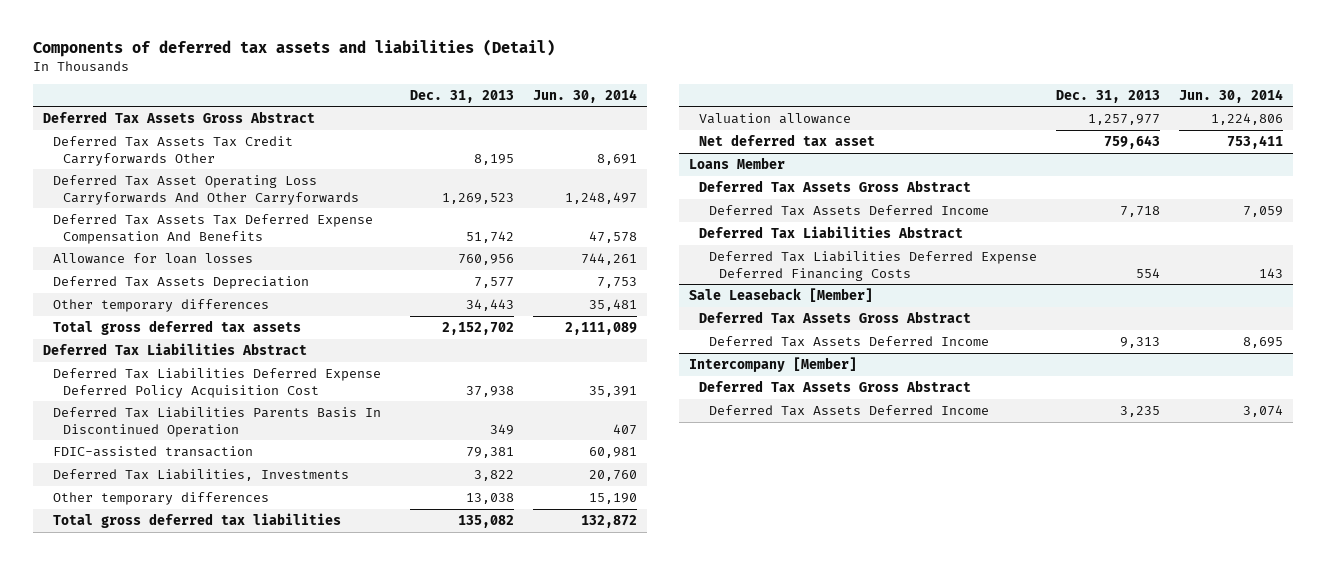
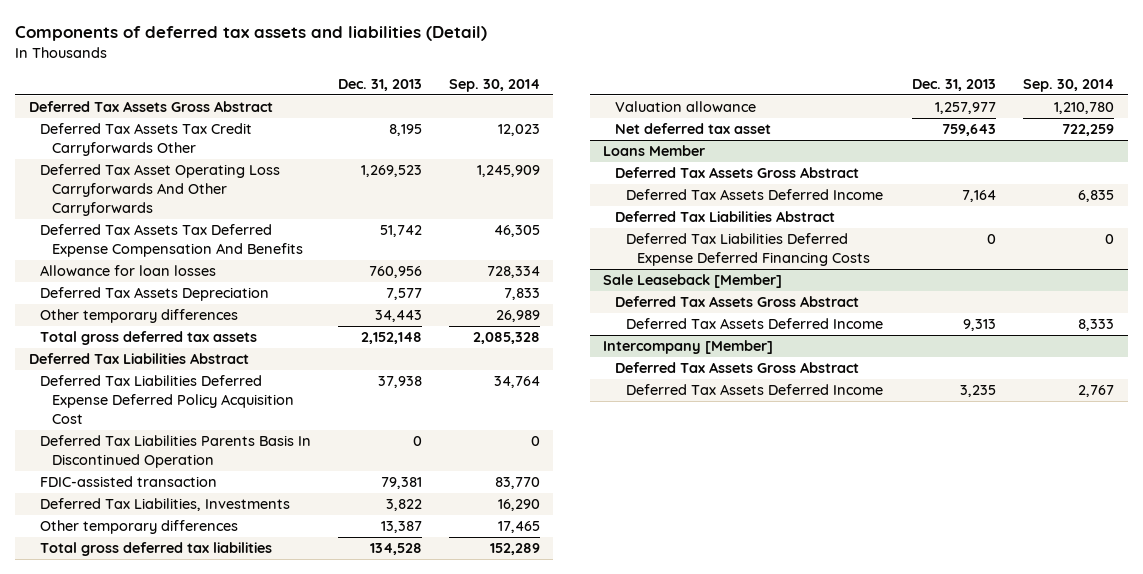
[533,88,638,103] Jun. 30, 2014 -> none
none -> [448,78,540,92] Sep. 30, 2014
[441,321,514,335] 2,152,702 -> [360,332,422,345] 2,152,148
[489,423,514,435] 349 -> [412,436,422,447] 0
[465,492,514,504] 13,038 -> [380,521,422,534] 13,387
[457,514,514,528] 135,082 -> [369,543,422,556] 134,528
[1120,205,1161,217] 7,718 -> [962,190,997,203] 7,164
[1136,267,1161,278] 554 -> [987,234,997,245] 0

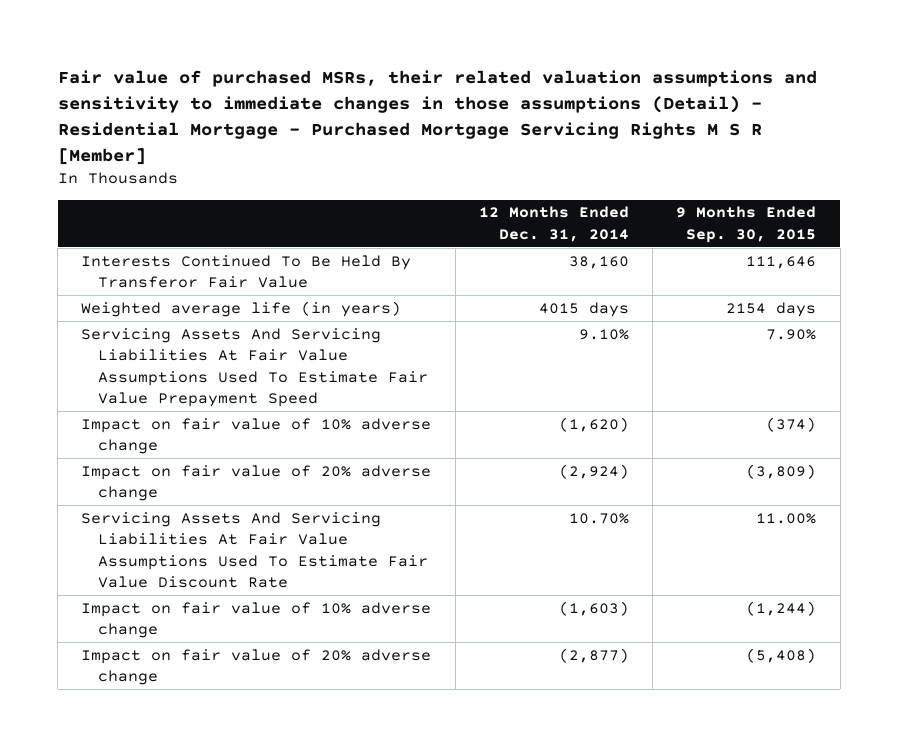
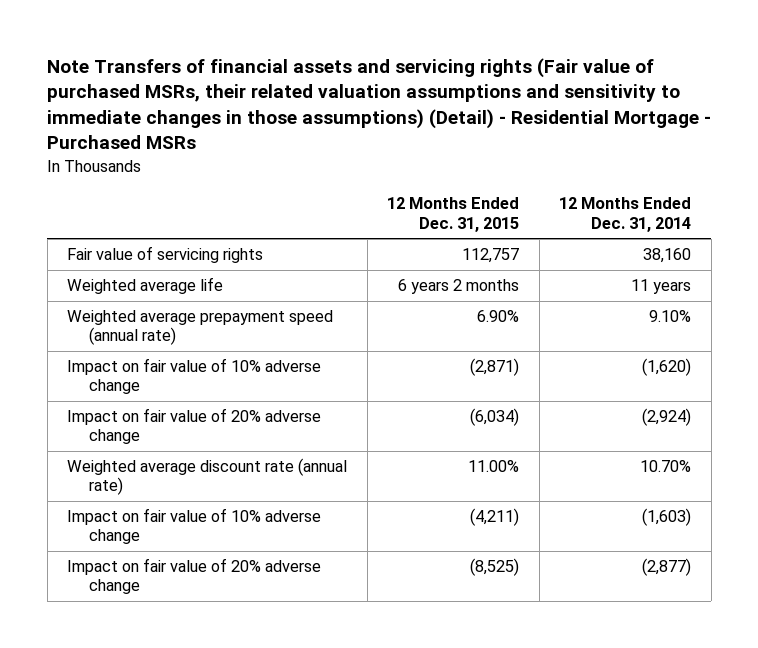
[57,70,817,165] Fair value of purchased MSRs, their related valuation assumptions and sensitivity to immediate changes in those assumptions (Detail) - Residential Mortgage - Purchased Mortgage Servicing Rights M S R [Member] -> [47,57,712,150] Note Transfers of financial assets and servicing rights (Fair value of purchased MSRs, their related valuation assumptions and sensitivity to immediate changes in those assumptions) (Detail) - Residential Mortgage - Purchased MSRs
[676,206,817,243] 9 Months Ended Sep. 30, 2015 -> none
none -> [387,197,520,232] 12 Months Ended Dec. 31, 2015
[81,254,412,289] Interests Continued To Be Held By Transferor Fair Value -> [67,246,264,264] Fair value of servicing rights
[81,300,402,317] Weighted average life (in years) -> [67,277,224,295] Weighted average life
[538,301,629,317] 4015 days -> [631,279,692,295] 11 years
[81,327,429,408] Servicing Assets And Servicing Liabilities At Fair Value Assumptions Used To Estimate Fair Value Prepayment Speed -> [67,310,334,346] Weighted average prepayment speed (annual rate)
[81,511,429,589] Servicing Assets And Servicing Liabilities At Fair Value Assumptions Used To Estimate Fair Value Discount Rate -> [67,458,348,496] Weighted average discount rate (annual rate)

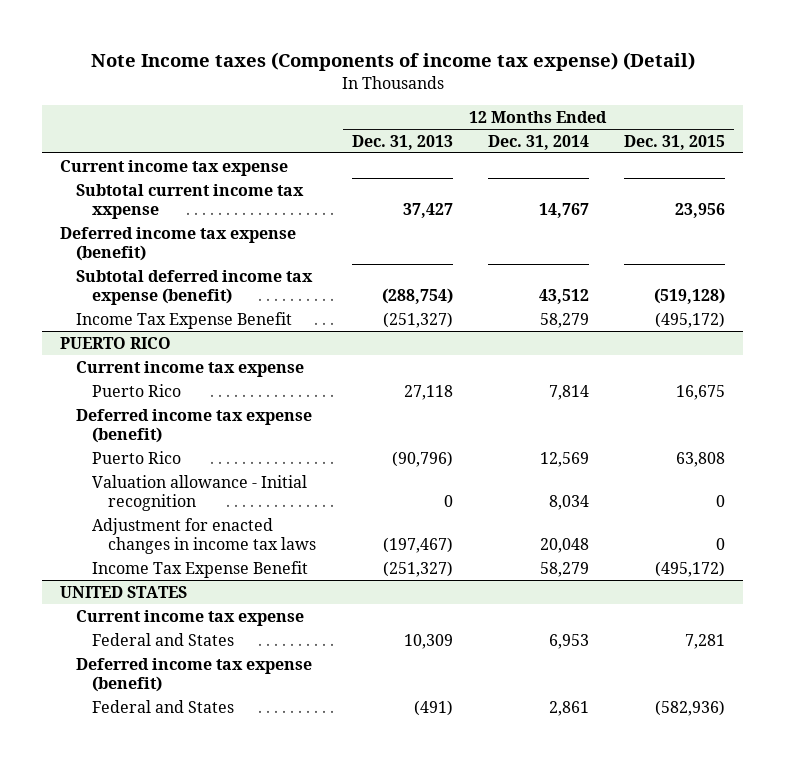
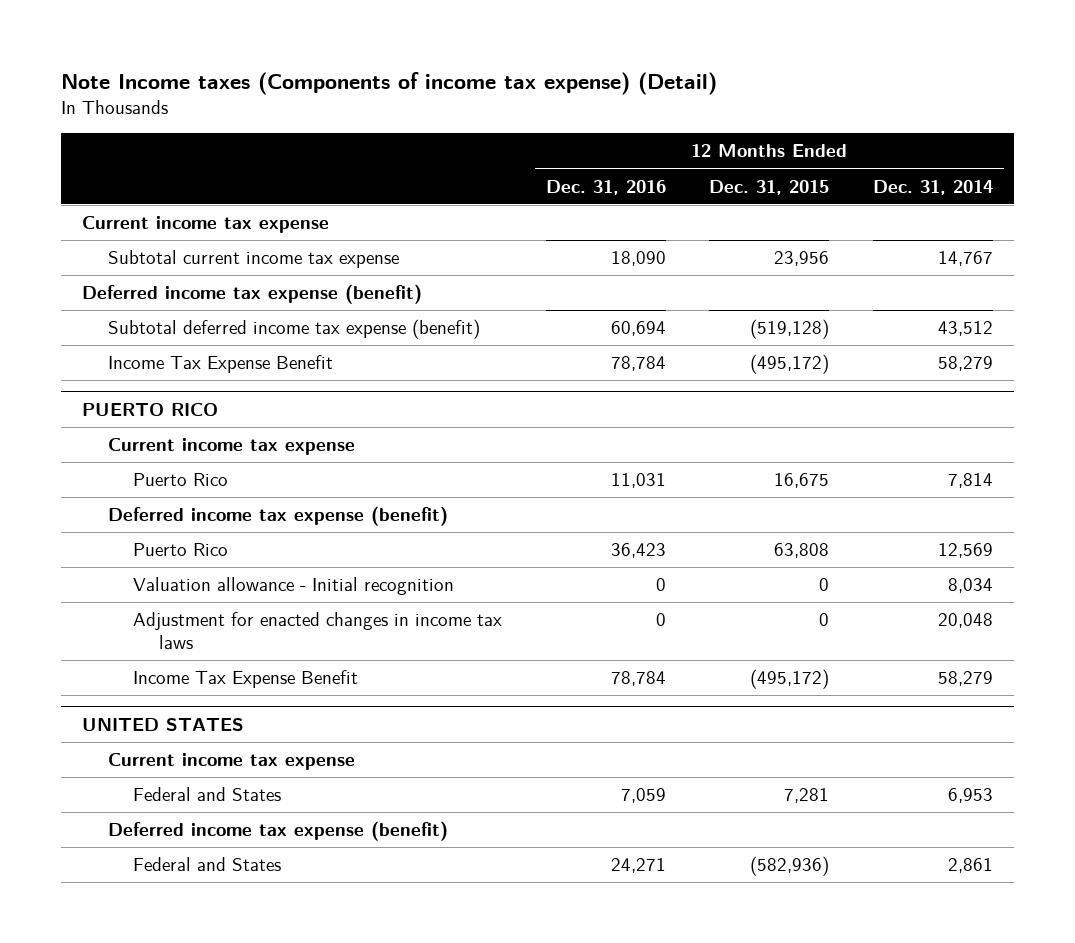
[351,134,453,150] Dec. 31, 2013 -> none
none -> [545,179,666,195] Dec. 31, 2016
[76,183,305,219] Subtotal current income tax xxpense -> [107,250,399,269] Subtotal current income tax expense

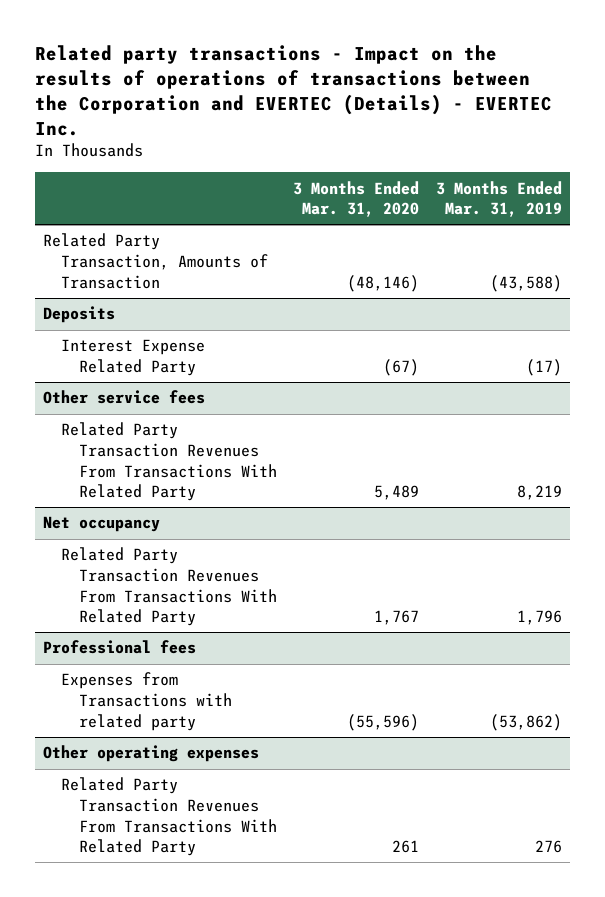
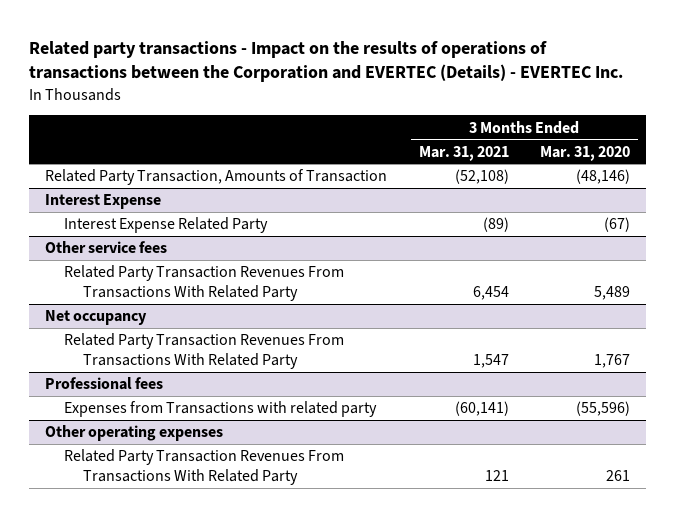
[435,180,562,218] 3 Months Ended Mar. 31, 2019 -> none
none -> [418,145,509,161] Mar. 31, 2021
[42,306,115,324] Deposits -> [44,194,161,210] Interest Expense

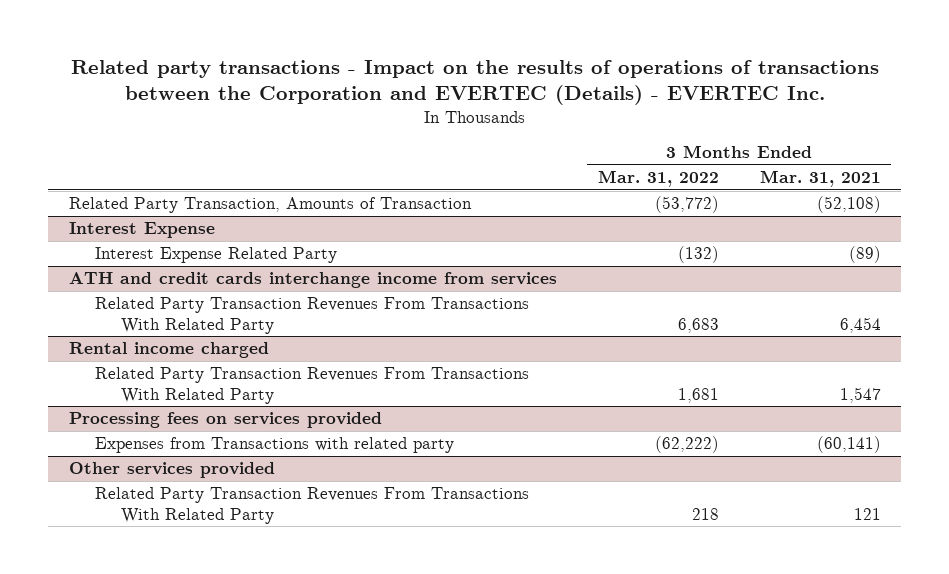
[540,145,631,161] Mar. 31, 2020 -> none
none -> [597,170,719,188] Mar. 31, 2022
[44,241,167,254] Other service fees -> [68,272,557,289] ATH and credit cards interchange income from services
[44,310,147,326] Net occupancy -> [68,342,269,359] Rental income charged
[44,377,163,391] Professional fees -> [68,412,382,429] Processing fees on services provided
[44,425,223,442] Other operating expenses -> [68,462,275,479] Other services provided

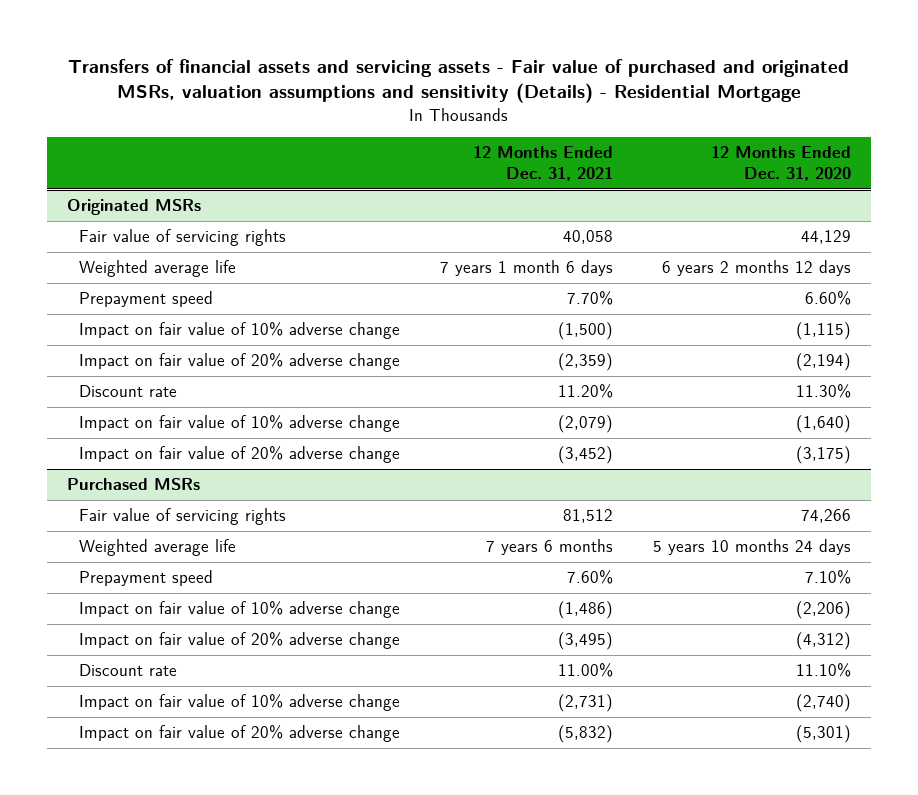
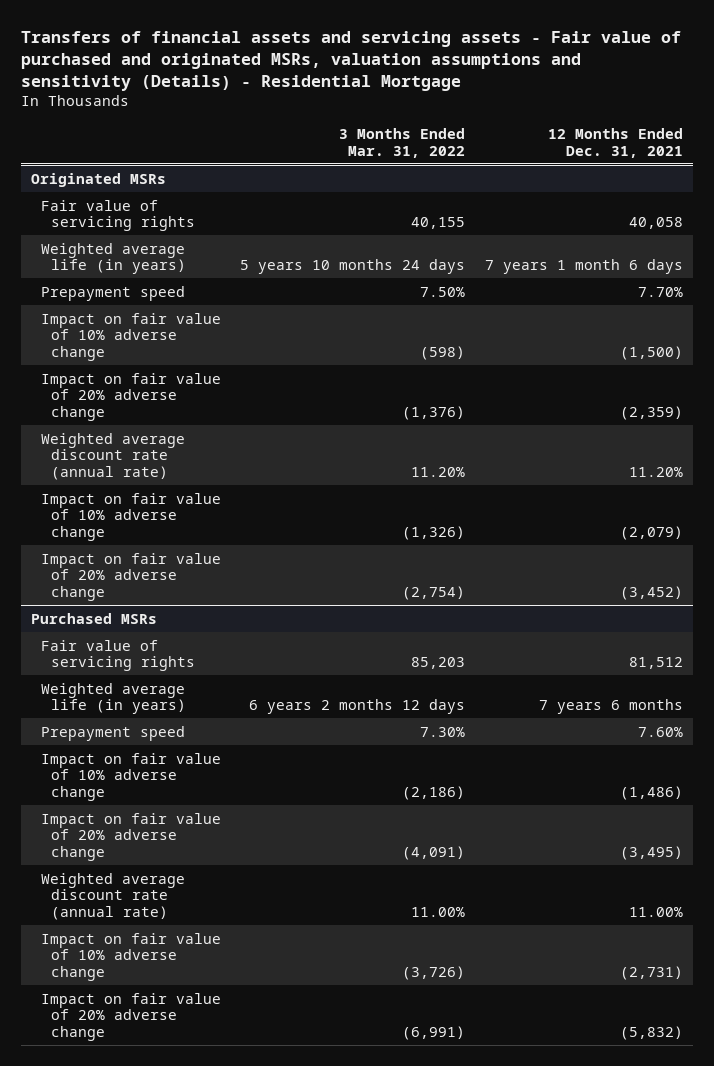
[711,146,852,182] 12 Months Ended Dec. 31, 2020 -> none
none -> [339,128,466,158] 3 Months Ended Mar. 31, 2022
[78,260,236,278] Weighted average life -> [40,242,186,275] Weighted average life (in years)
[78,385,177,398] Discount rate -> [40,432,185,480] Weighted average discount rate (annual rate)
[78,539,236,557] Weighted average life -> [40,682,186,715] Weighted average life (in years)
[78,664,177,677] Discount rate -> [40,872,185,920] Weighted average discount rate (annual rate)

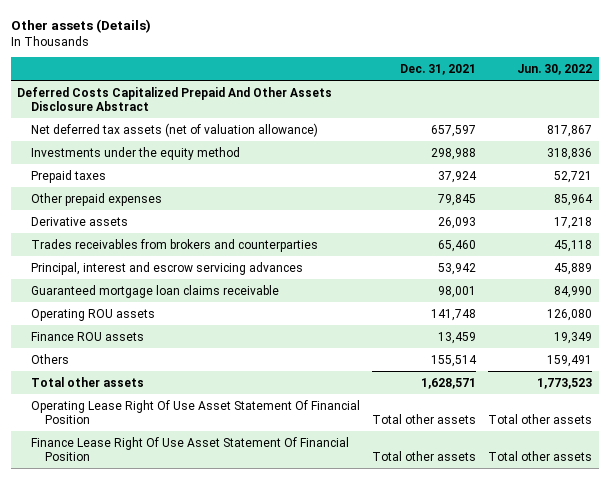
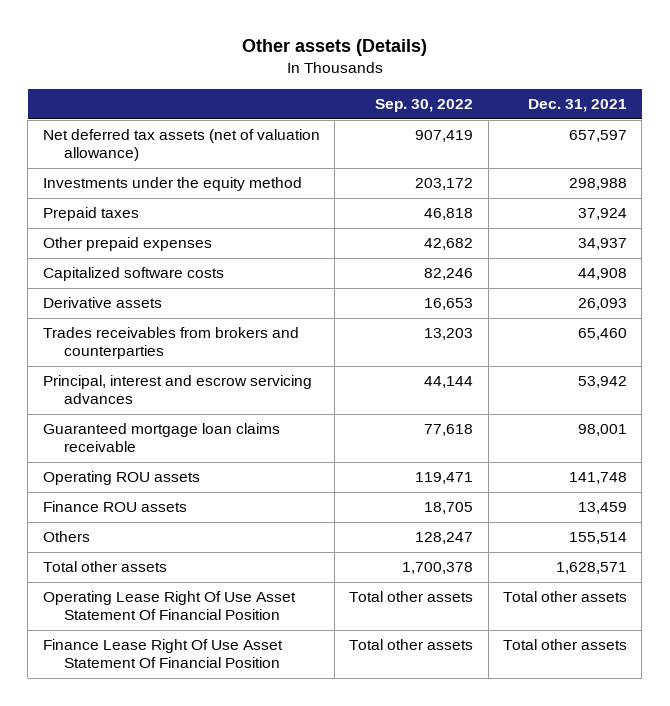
[517,64,593,76] Jun. 30, 2022 -> none
none -> [375,99,474,113] Sep. 30, 2022
[17,86,333,112] Deferred Costs Capitalized Prepaid And Other Assets Disclosure Abstract -> none
[438,193,477,206] 79,845 -> [578,238,628,251] 34,937
none -> [42,267,224,282] Capitalized software costs

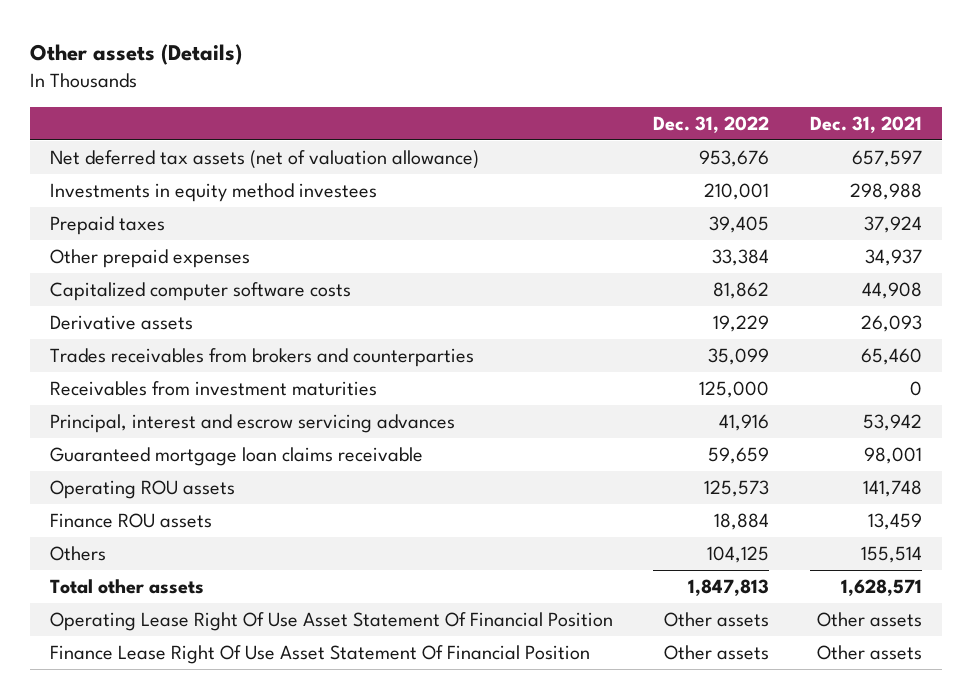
[375,99,474,113] Sep. 30, 2022 -> none
none -> [653,115,770,133] Dec. 31, 2022
[42,177,302,192] Investments under the equity method -> [49,183,377,203] Investments in equity method investees
[42,267,224,282] Capitalized software costs -> [49,282,351,302] Capitalized computer software costs
none -> [49,381,377,397] Receivables from investment maturities
[503,591,628,603] Total other assets -> [816,612,922,628] Other assets
[503,639,628,651] Total other assets -> [816,645,922,661] Other assets

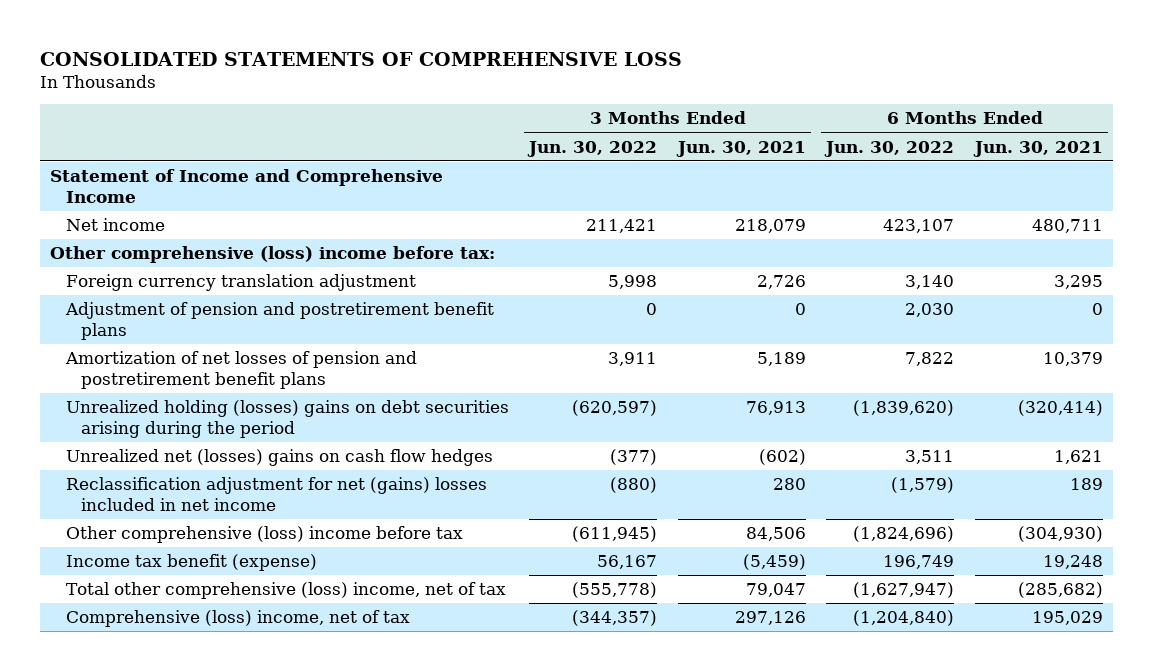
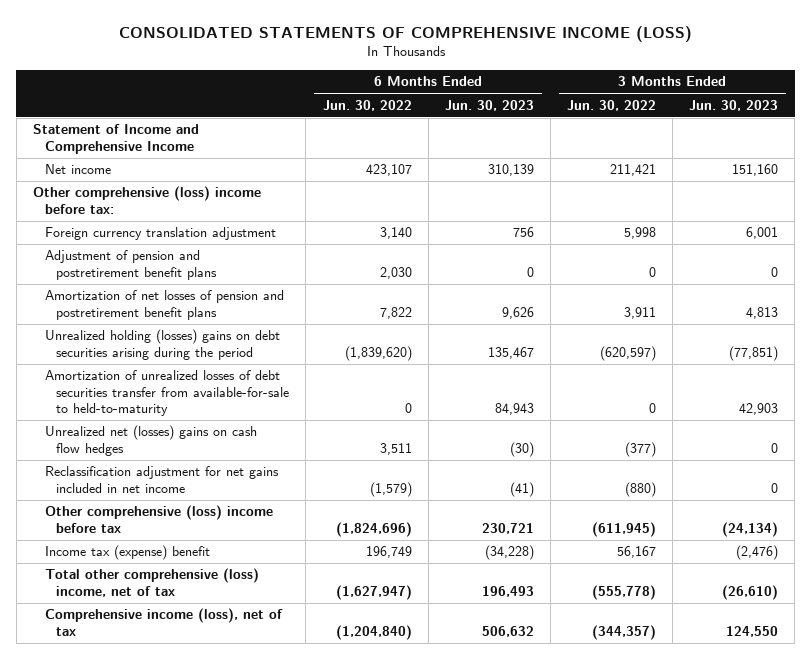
[40,51,683,66] CONSOLIDATED STATEMENTS OF COMPREHENSIVE LOSS -> [118,25,692,42] CONSOLIDATED STATEMENTS OF COMPREHENSIVE INCOME (LOSS)
[675,140,806,157] Jun. 30, 2021 -> none
[973,140,1104,157] Jun. 30, 2021 -> none
none -> [444,99,534,111] Jun. 30, 2023
none -> [689,99,779,111] Jun. 30, 2023
none -> [44,370,290,417] Amortization of unrealized losses of debt securities transfer from available-for-sale to held-to-maturity
[65,477,487,511] Reclassification adjustment for net (gains) losses included in net income -> [44,466,279,493] Reclassification adjustment for net gains included in net income
[65,554,317,572] Income tax benefit (expense) -> [44,545,210,561] Income tax (expense) benefit
[65,610,410,628] Comprehensive (loss) income, net of tax -> [44,608,283,636] Comprehensive income (loss), net of tax

